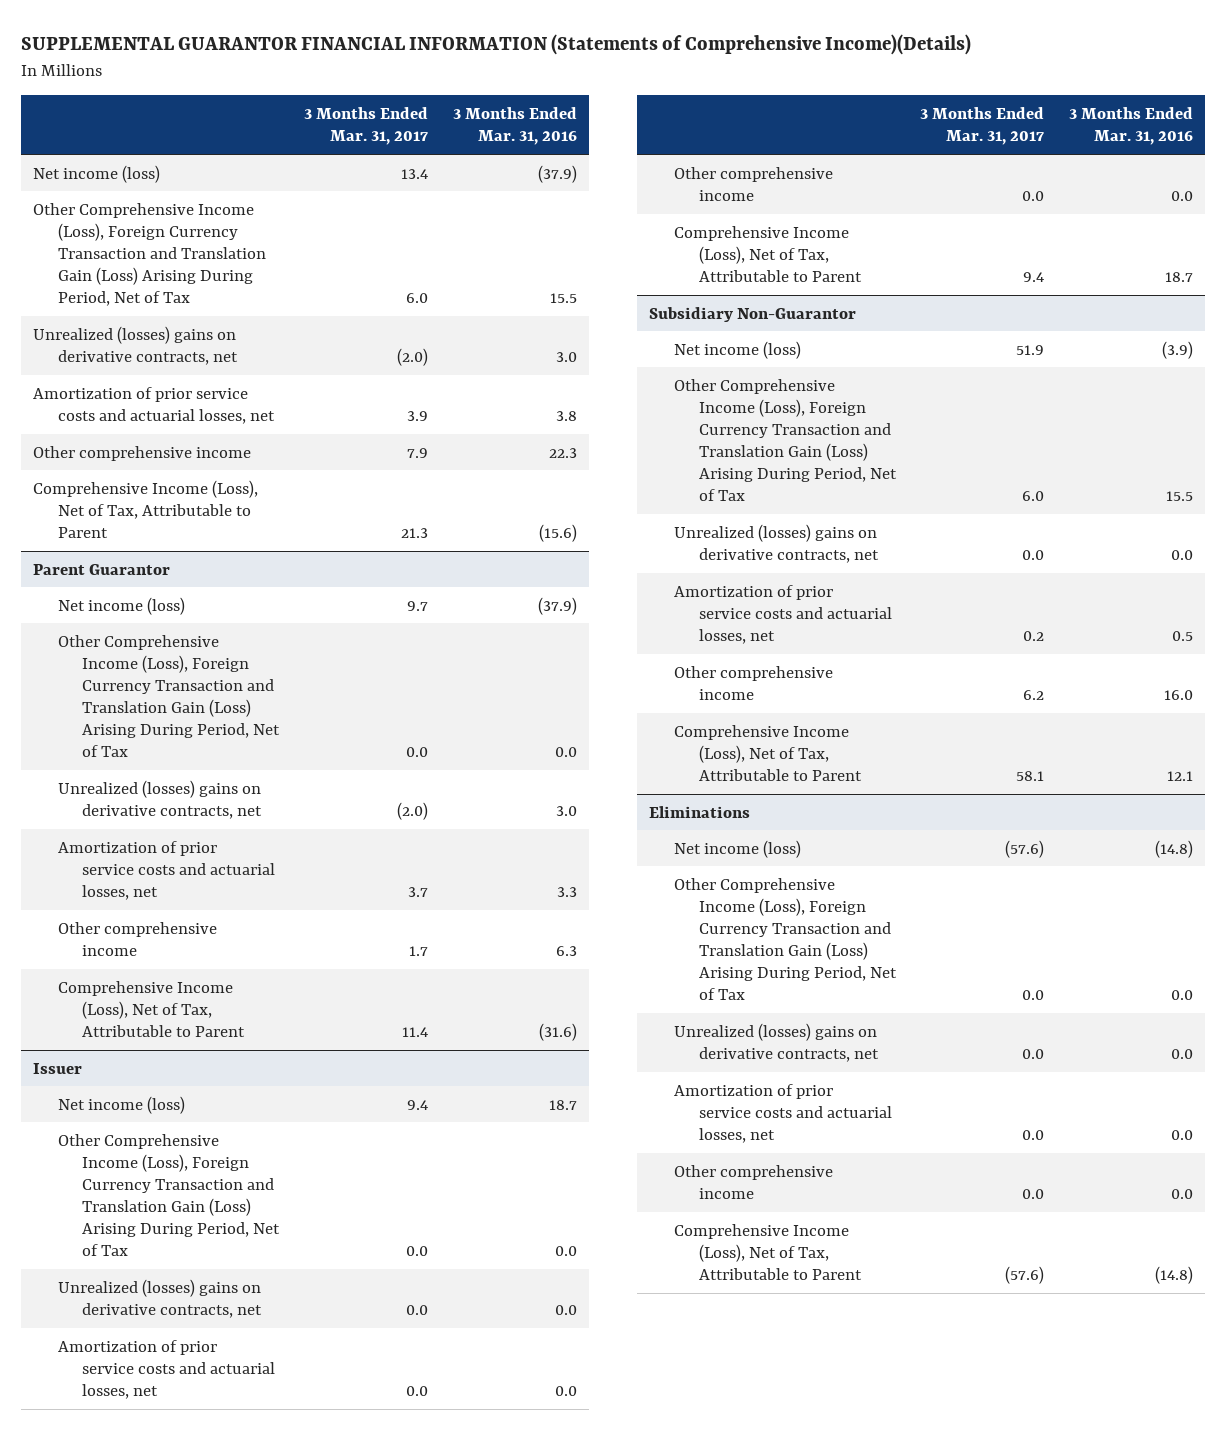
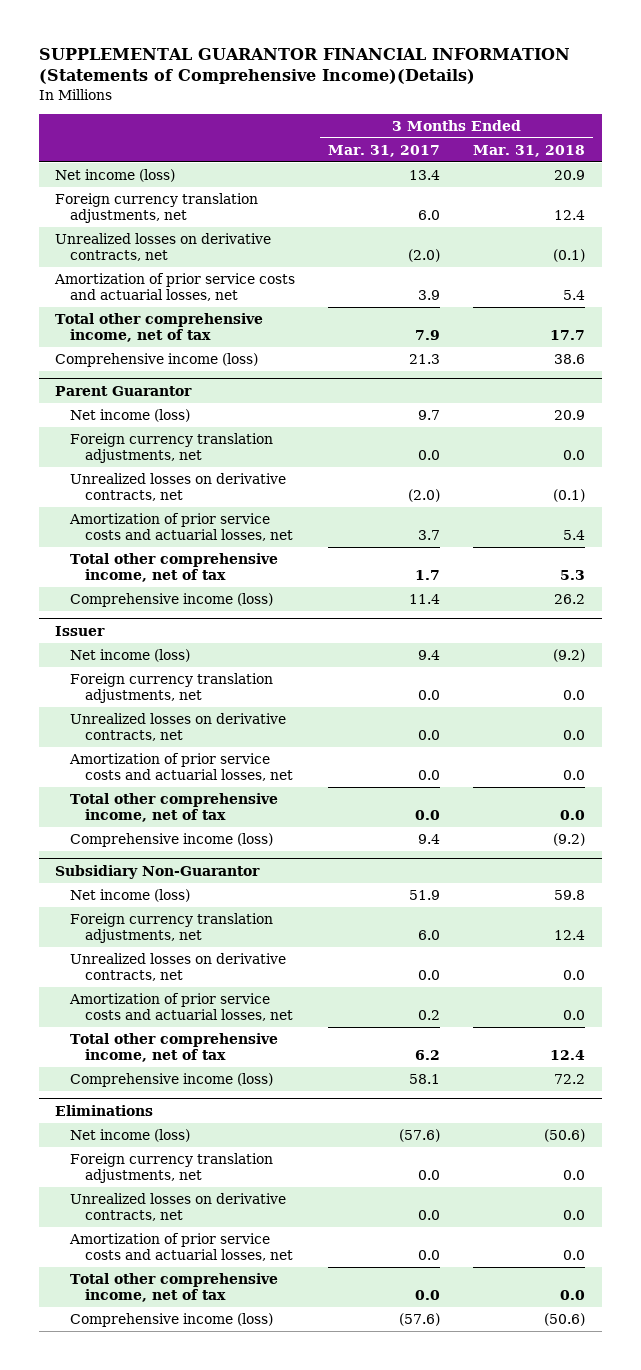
[452,107,577,146] 3 Months Ended Mar. 31, 2016 -> none
none -> [473,144,586,157] Mar. 31, 2018
[32,202,266,307] Other Comprehensive Income (Loss), Foreign Currency Transaction and Translation Gain (Loss) Arising During Period, Net of Tax -> [55,193,259,223] Foreign currency translation adjustments, net
[32,325,238,365] Unrealized (losses) gains on derivative contracts, net -> [55,233,272,261] Unrealized losses on derivative contracts, net
[32,445,251,461] Other comprehensive income -> [55,313,264,342] Total other comprehensive income, net of tax
[32,479,258,538] Comprehensive Income (Loss), Net of Tax, Attributable to Parent -> [55,353,259,368] Comprehensive income (loss)
[57,634,281,758] Other Comprehensive Income (Loss), Foreign Currency Transaction and Translation Gain (Loss) Arising During Period, Net of Tax -> [70,433,274,463] Foreign currency translation adjustments, net
[57,779,263,819] Unrealized (losses) gains on derivative contracts, net -> [70,473,287,501] Unrealized losses on derivative contracts, net
[57,921,217,956] Other comprehensive income -> [70,553,279,582] Total other comprehensive income, net of tax
[57,980,246,1037] Comprehensive Income (Loss), Net of Tax, Attributable to Parent -> [70,593,274,608] Comprehensive income (loss)
[57,1133,281,1257] Other Comprehensive Income (Loss), Foreign Currency Transaction and Translation Gain (Loss) Arising During Period, Net of Tax -> [70,673,274,703] Foreign currency translation adjustments, net
[57,1278,263,1318] Unrealized (losses) gains on derivative contracts, net -> [70,713,287,741] Unrealized losses on derivative contracts, net
[673,166,833,201] Other comprehensive income -> [70,793,279,822] Total other comprehensive income, net of tax
[673,225,862,282] Comprehensive Income (Loss), Net of Tax, Attributable to Parent -> [70,833,274,848] Comprehensive income (loss)
[673,378,897,502] Other Comprehensive Income (Loss), Foreign Currency Transaction and Translation Gain (Loss) Arising During Period, Net of Tax -> [70,913,274,943] Foreign currency translation adjustments, net
[673,523,879,563] Unrealized (losses) gains on derivative contracts, net -> [70,953,287,981] Unrealized losses on derivative contracts, net
[673,665,833,700] Other comprehensive income -> [70,1033,279,1062] Total other comprehensive income, net of tax
[673,724,862,781] Comprehensive Income (Loss), Net of Tax, Attributable to Parent -> [70,1073,274,1088] Comprehensive income (loss)
[673,877,897,1001] Other Comprehensive Income (Loss), Foreign Currency Transaction and Translation Gain (Loss) Arising During Period, Net of Tax -> [70,1153,274,1183] Foreign currency translation adjustments, net
[673,1022,879,1062] Unrealized (losses) gains on derivative contracts, net -> [70,1193,287,1221] Unrealized losses on derivative contracts, net
[673,1164,833,1199] Other comprehensive income -> [70,1273,279,1302] Total other comprehensive income, net of tax
[673,1223,862,1280] Comprehensive Income (Loss), Net of Tax, Attributable to Parent -> [70,1313,274,1328] Comprehensive income (loss)

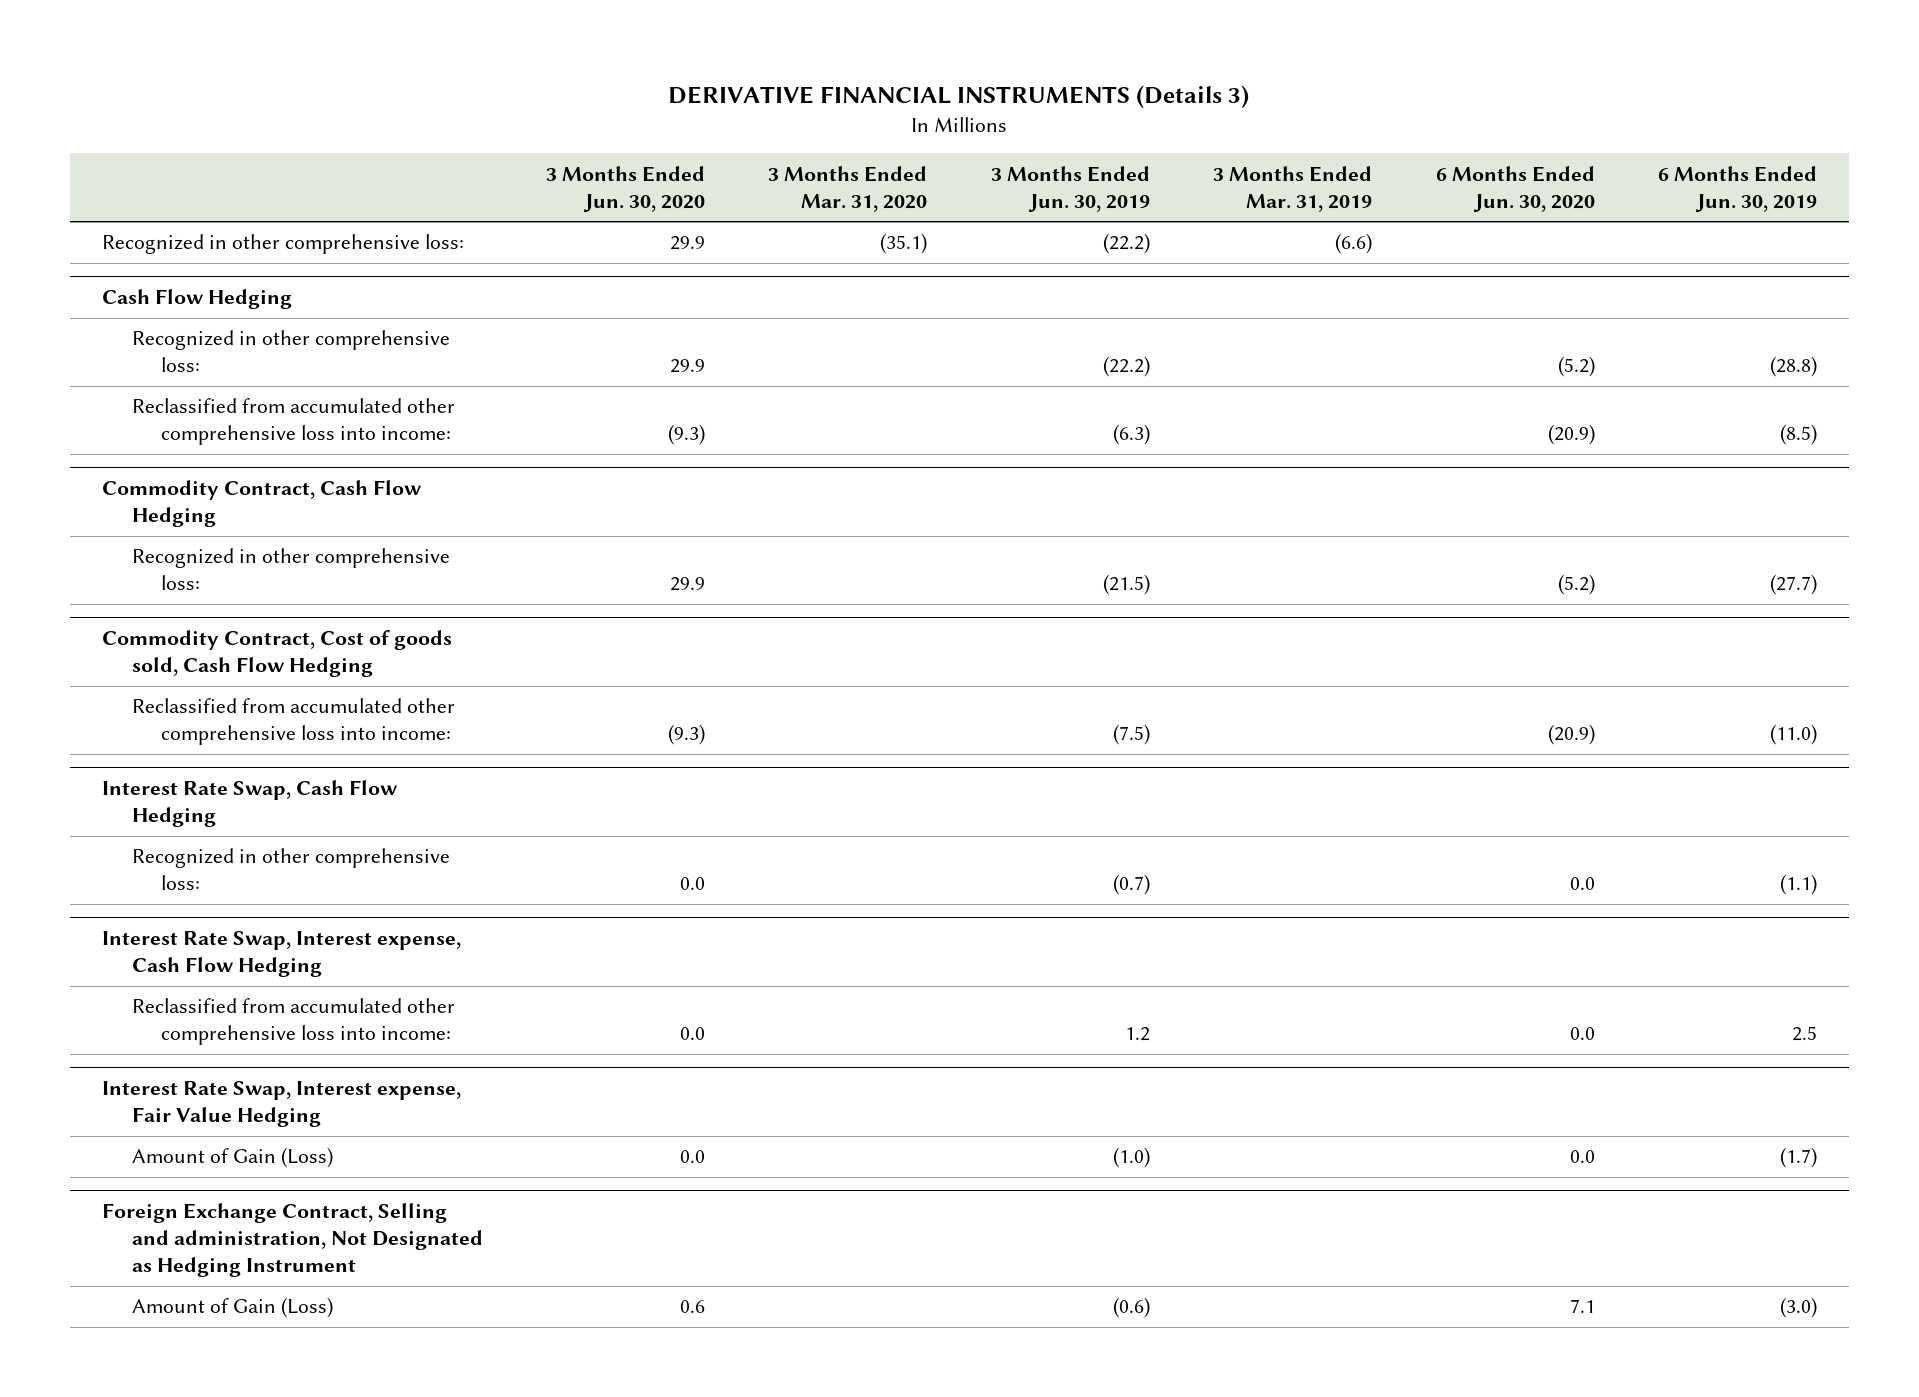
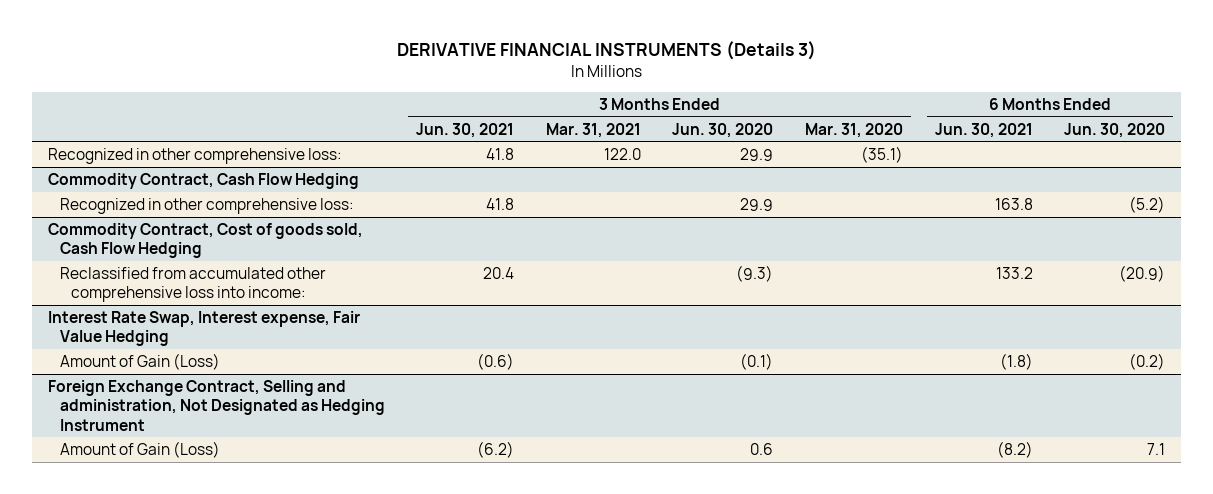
[990,165,1150,212] 3 Months Ended Jun. 30, 2019 -> none
[1213,165,1373,212] 3 Months Ended Mar. 31, 2019 -> none
[1658,165,1818,212] 6 Months Ended Jun. 30, 2019 -> none
none -> [416,122,515,138] Jun. 30, 2021
none -> [545,122,641,138] Mar. 31, 2021
none -> [934,122,1033,138] Jun. 30, 2021
[101,288,292,309] Cash Flow Hedging -> none
[131,330,450,373] Recognized in other comprehensive loss: -> none
[131,398,455,446] Reclassified from accumulated other comprehensive loss into income: -> none
[101,779,398,828] Interest Rate Swap, Cash Flow Hedging -> none
[131,848,450,891] Recognized in other comprehensive loss: -> none
[101,930,461,978] Interest Rate Swap, Interest expense, Cash Flow Hedging -> none
[131,998,455,1046] Reclassified from accumulated other comprehensive loss into income: -> none
[680,1150,706,1164] 0.0 -> [740,352,774,370] (0.1)
[1569,1150,1595,1164] 0.0 -> [1129,352,1166,370] (0.2)

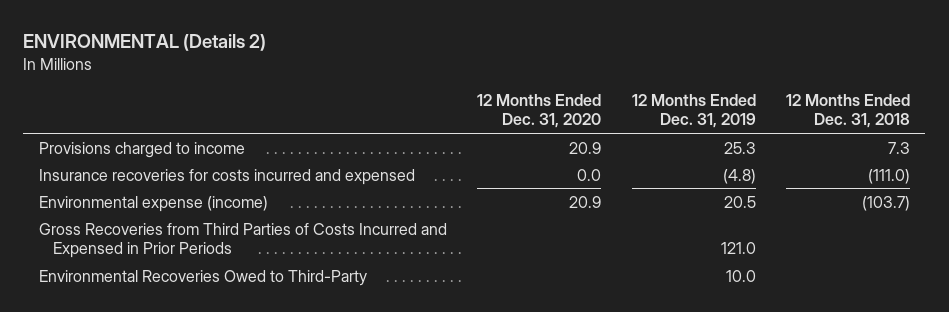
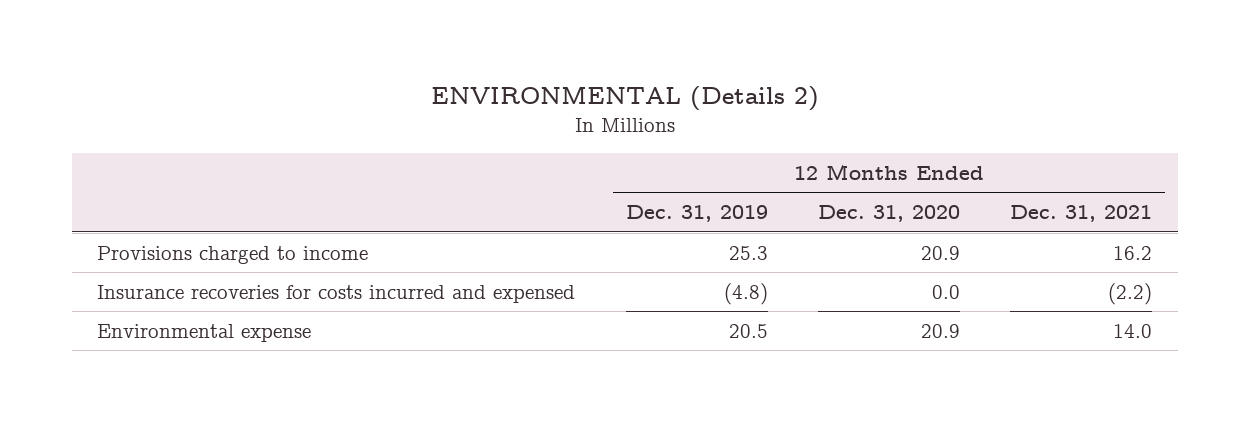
[786,94,911,129] 12 Months Ended Dec. 31, 2018 -> none
none -> [1010,205,1153,223] Dec. 31, 2021
[38,222,447,258] Gross Recoveries from Third Parties of Costs Incurred and Expensed in Prior Periods -> none
[38,269,367,286] Environmental Recoveries Owed to Third-Party -> none
[38,195,268,212] Environmental expense (income) -> [97,323,312,342] Environmental expense

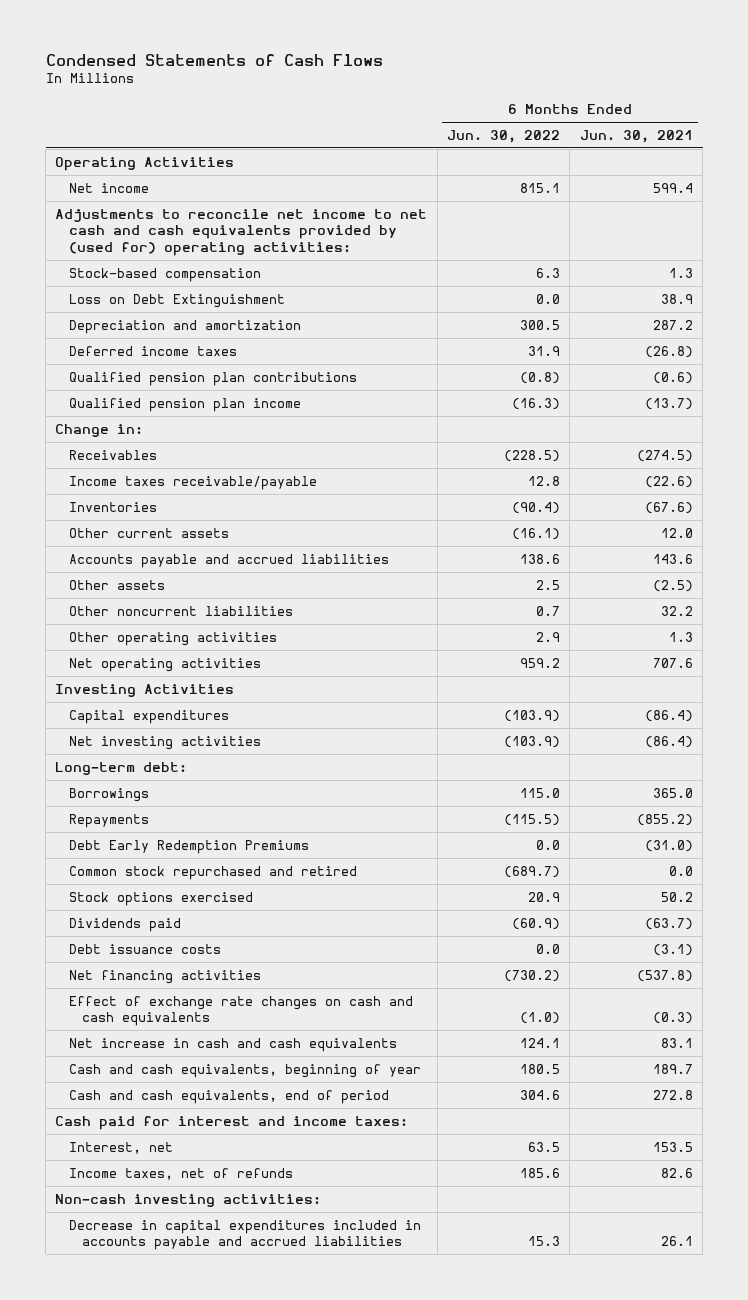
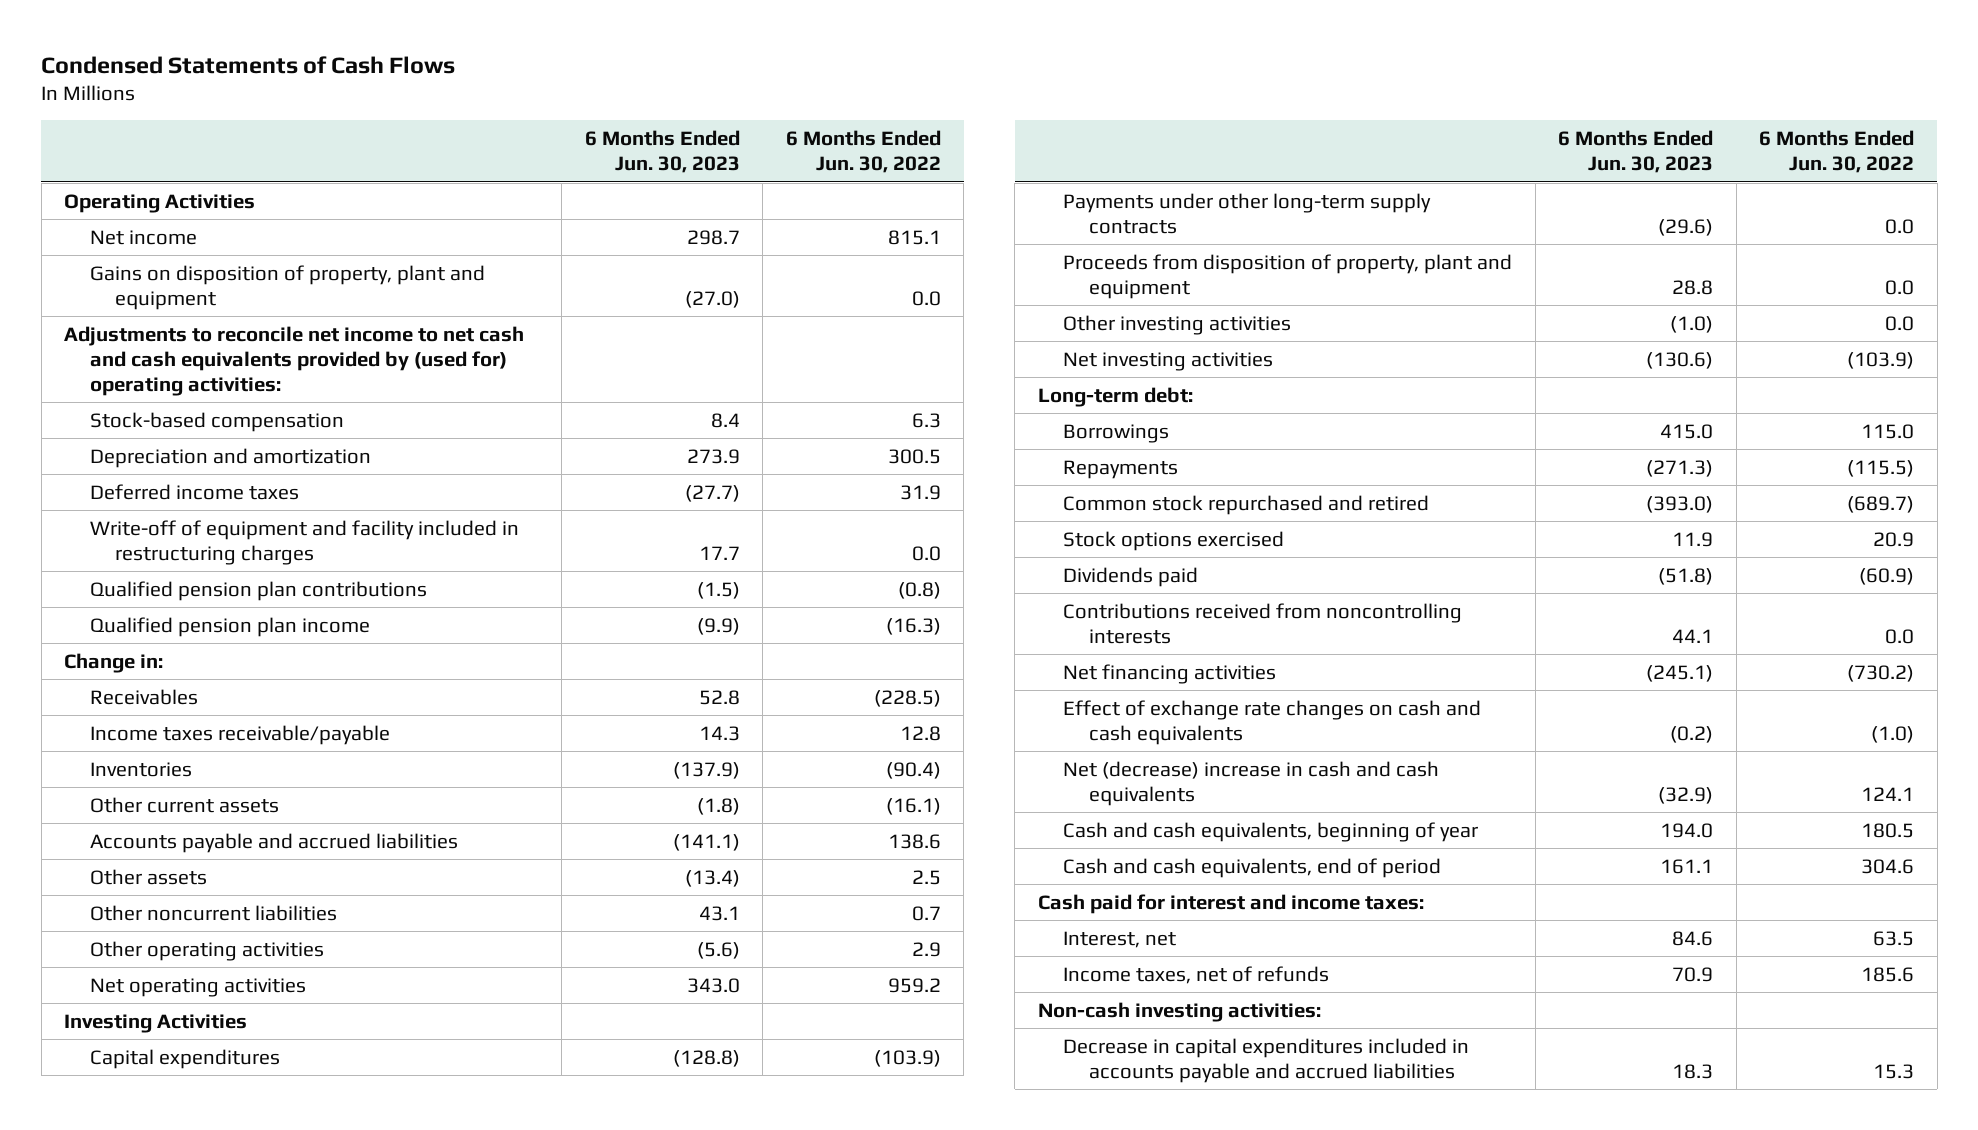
[579,129,693,143] Jun. 30, 2021 -> none
none -> [584,130,740,174] 6 Months Ended Jun. 30, 2023
none -> [89,264,485,310] Gains on disposition of property, plant and equipment
[68,293,285,308] Loss on Debt Extinguishment -> none
none -> [89,519,519,565] Write-off of equipment and facility included in restructuring charges
none -> [1063,192,1432,234] Payments under other long-term supply contracts
none -> [1063,253,1513,299] Proceeds from disposition of property, plant and equipment
none -> [1063,314,1292,335] Other investing activities
[68,839,309,854] Debt Early Redemption Premiums -> none
[68,943,221,954] Debt issuance costs -> none
none -> [1063,602,1463,644] Contributions received from noncontrolling interests
[68,1037,397,1052] Net increase in cash and cash equivalents -> [1063,760,1440,806] Net (decrease) increase in cash and cash equivalents

